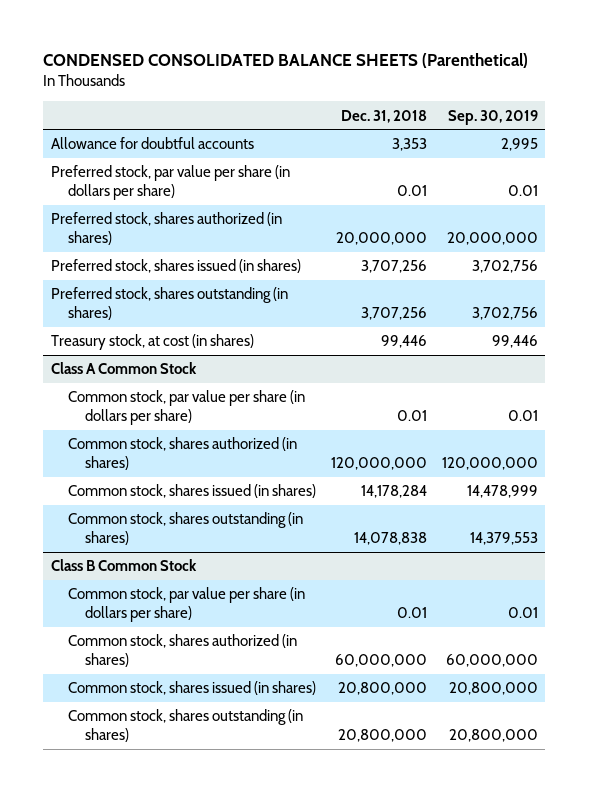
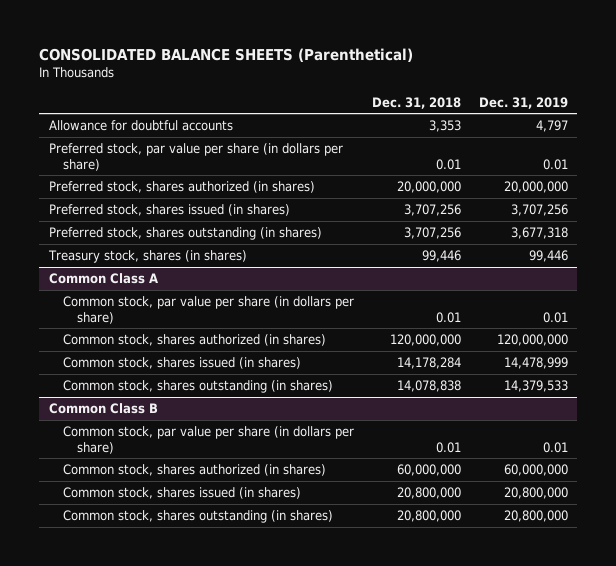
[43,53,529,69] CONDENSED CONSOLIDATED BALANCE SHEETS (Parenthetical) -> [39,47,414,62] CONSOLIDATED BALANCE SHEETS (Parenthetical)
[447,109,538,125] Sep. 30, 2019 -> none
none -> [478,96,568,109] Dec. 31, 2019
[50,334,254,351] Treasury stock, at cost (in shares) -> [47,250,247,264] Treasury stock, shares (in shares)
[50,362,197,375] Class A Common Stock -> [48,273,158,285] Common Class A
[50,559,197,572] Class B Common Stock -> [48,403,158,415] Common Class B

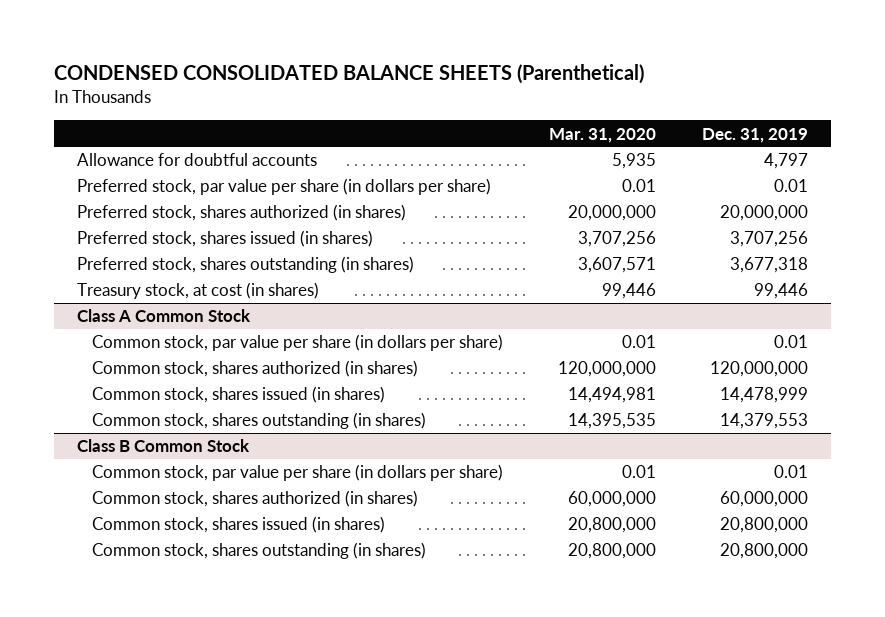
[39,47,414,62] CONSOLIDATED BALANCE SHEETS (Parenthetical) -> [53,64,644,85] CONDENSED CONSOLIDATED BALANCE SHEETS (Parenthetical)
[371,96,461,109] Dec. 31, 2018 -> none
none -> [548,127,656,143] Mar. 31, 2020
[47,250,247,264] Treasury stock, shares (in shares) -> [76,282,319,300] Treasury stock, at cost (in shares)
[48,273,158,285] Common Class A -> [76,309,251,323] Class A Common Stock
[503,380,568,393] 14,379,533 -> [719,413,808,430] 14,379,553
[48,403,158,415] Common Class B -> [76,439,250,453] Class B Common Stock

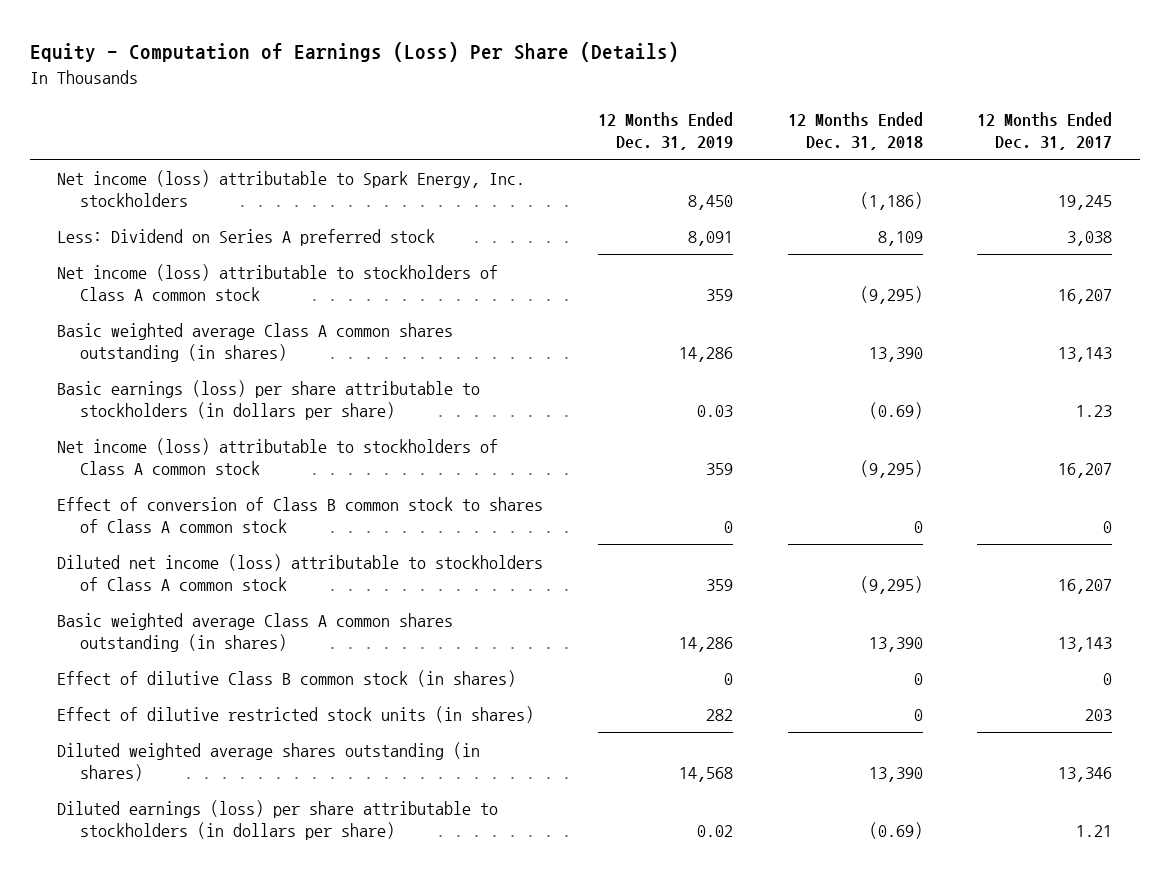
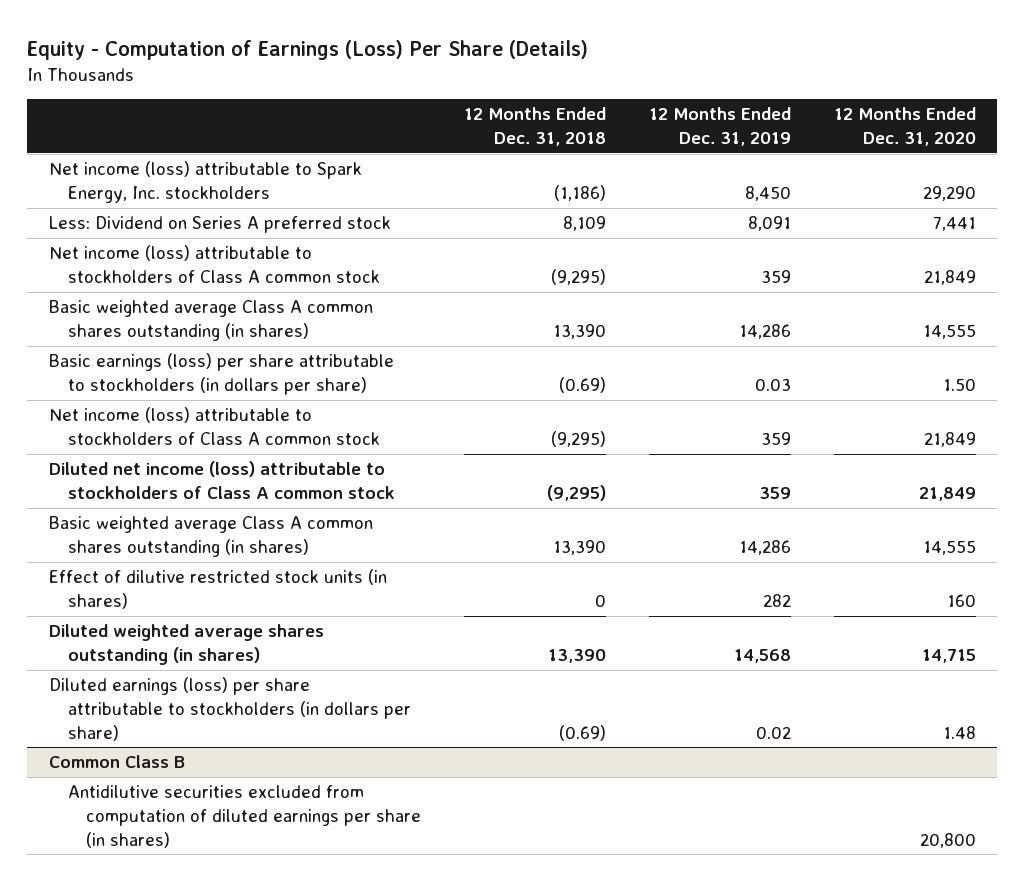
[977,111,1113,151] 12 Months Ended Dec. 31, 2017 -> none
none -> [833,107,976,146] 12 Months Ended Dec. 31, 2020
[57,496,544,534] Effect of conversion of Class B common stock to shares of Class A common stock -> none
[57,669,517,687] Effect of dilutive Class B common stock (in shares) -> none
none -> [48,755,185,769] Common Class B
none -> [67,785,422,848] Antidilutive securities excluded from computation of diluted earnings per share (in shares)

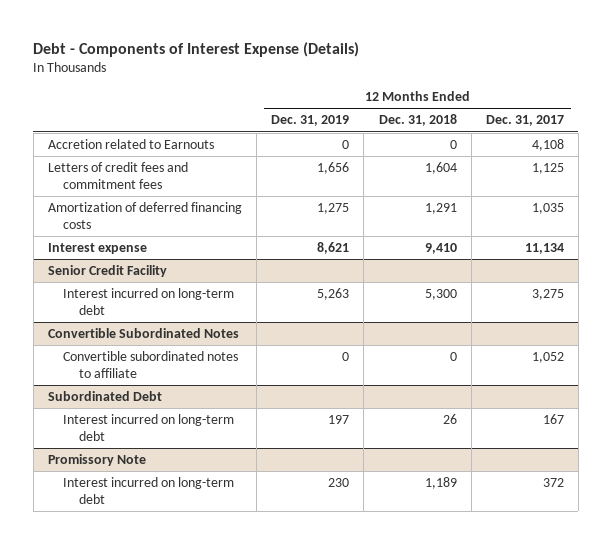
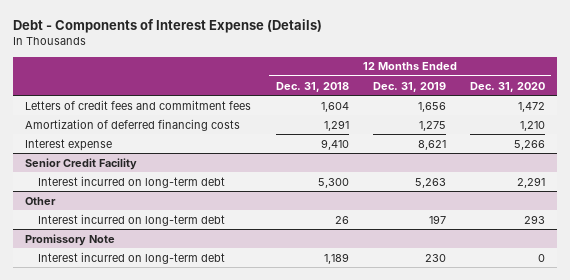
[485,115,564,127] Dec. 31, 2017 -> none
none -> [469,81,545,92] Dec. 31, 2020
[47,138,214,149] Accretion related to Earnouts -> none
[47,327,239,338] Convertible Subordinated Notes -> none
[63,350,239,378] Convertible subordinated notes to affiliate -> none
[47,390,162,401] Subordinated Debt -> none
none -> [25,196,57,205] Other

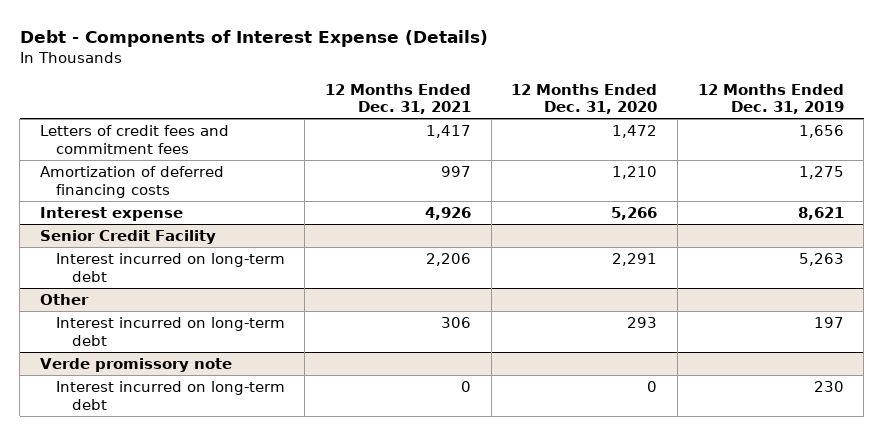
[275,81,349,92] Dec. 31, 2018 -> none
none -> [324,83,471,115] 12 Months Ended Dec. 31, 2021
[25,233,116,246] Promissory Note -> [39,357,232,372] Verde promissory note

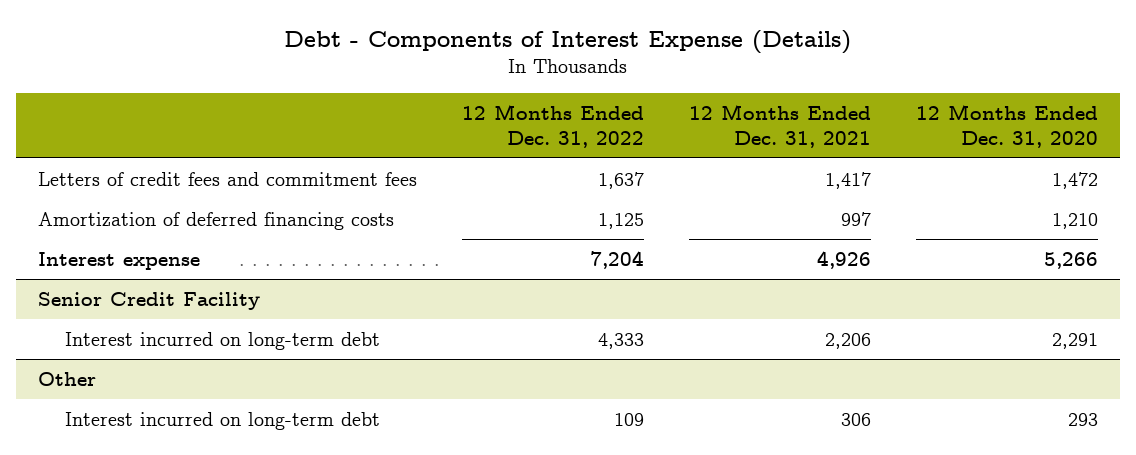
[697,83,844,115] 12 Months Ended Dec. 31, 2019 -> none
none -> [462,104,645,148] 12 Months Ended Dec. 31, 2022
[39,357,232,372] Verde promissory note -> none
[55,380,285,410] Interest incurred on long-term debt -> none

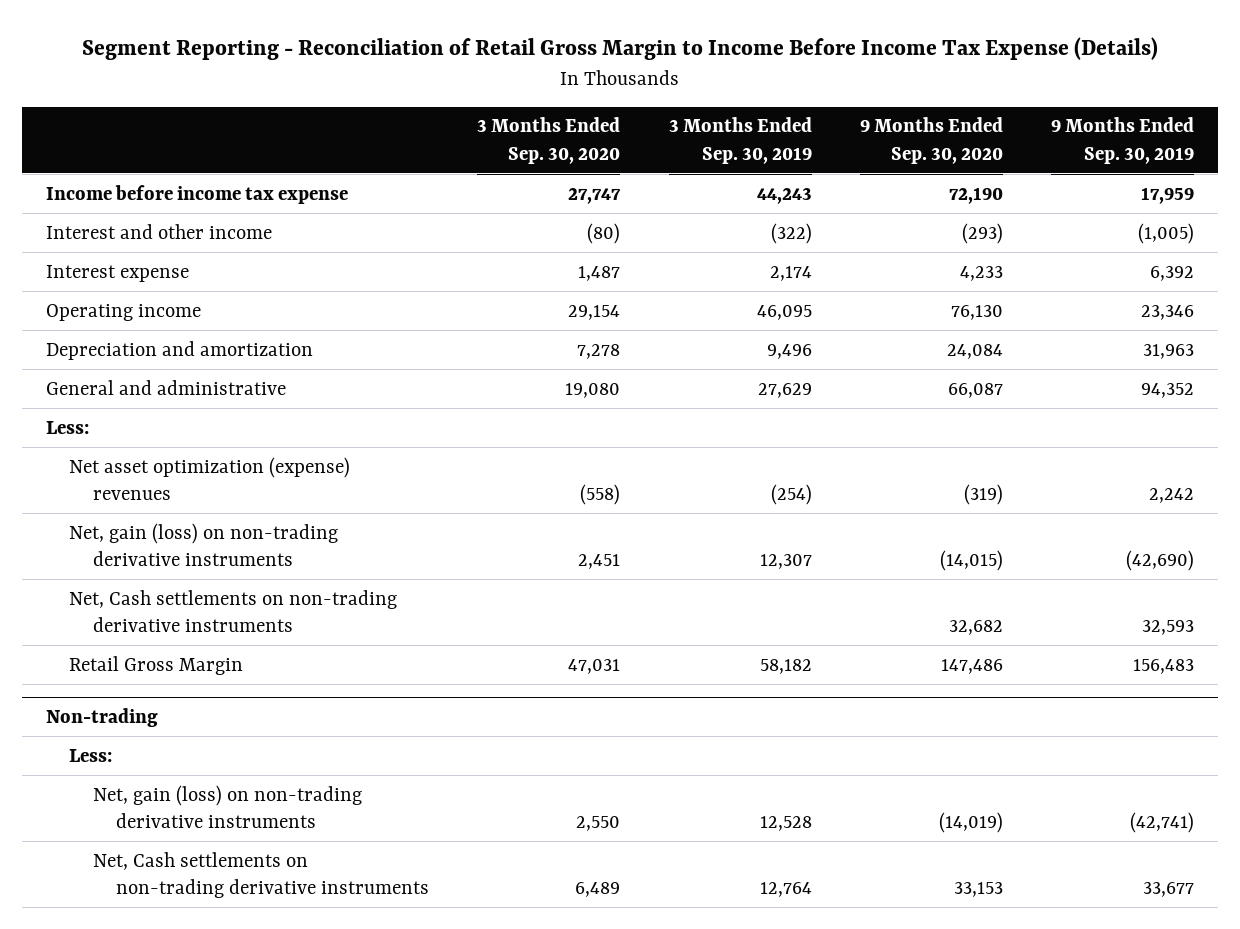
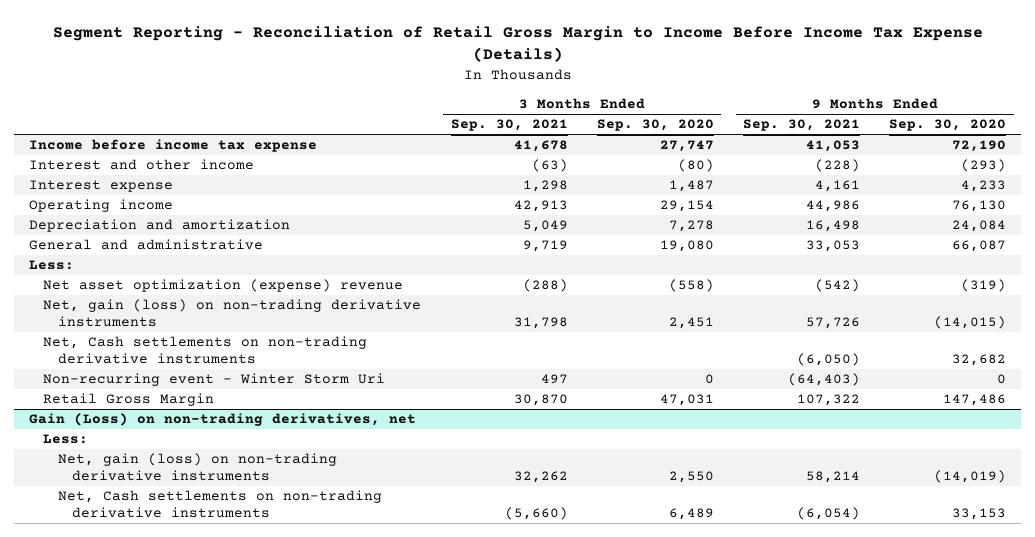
[668,117,812,164] 3 Months Ended Sep. 30, 2019 -> none
[1051,117,1195,164] 9 Months Ended Sep. 30, 2019 -> none
none -> [450,119,568,132] Sep. 30, 2021
none -> [743,119,861,132] Sep. 30, 2021
[69,456,351,500] Net asset optimization (expense) revenues -> [43,279,404,293] Net asset optimization (expense) revenue
none -> [43,373,386,387] Non-recurring event - Winter Storm Uri
[45,708,158,728] Non-trading -> [28,413,416,427] Gain (Loss) on non-trading derivatives, net

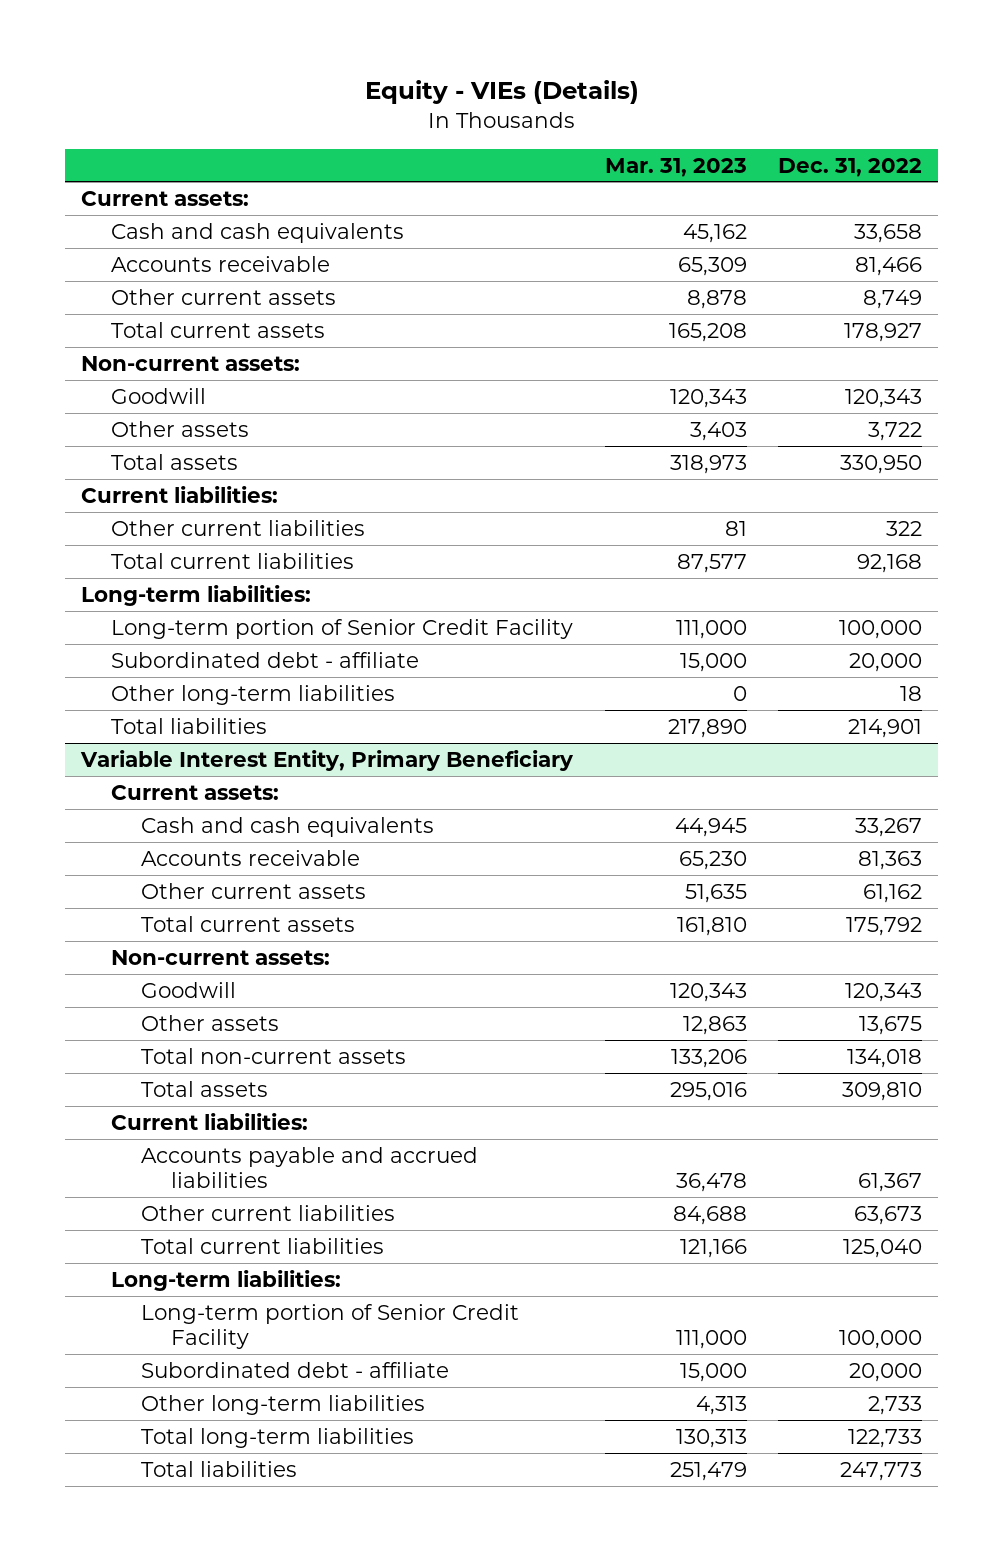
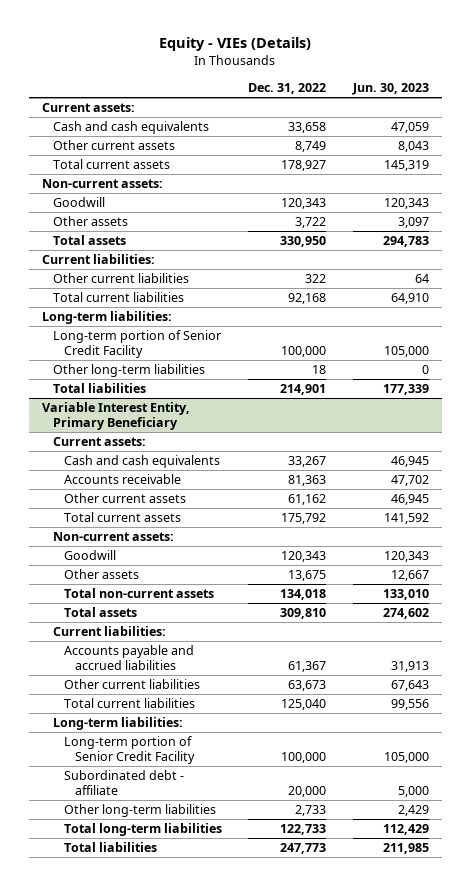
[604,157,747,177] Mar. 31, 2023 -> none
none -> [351,83,429,96] Jun. 30, 2023
[111,255,331,272] Accounts receivable -> none
[111,651,420,668] Subordinated debt - affiliate -> none

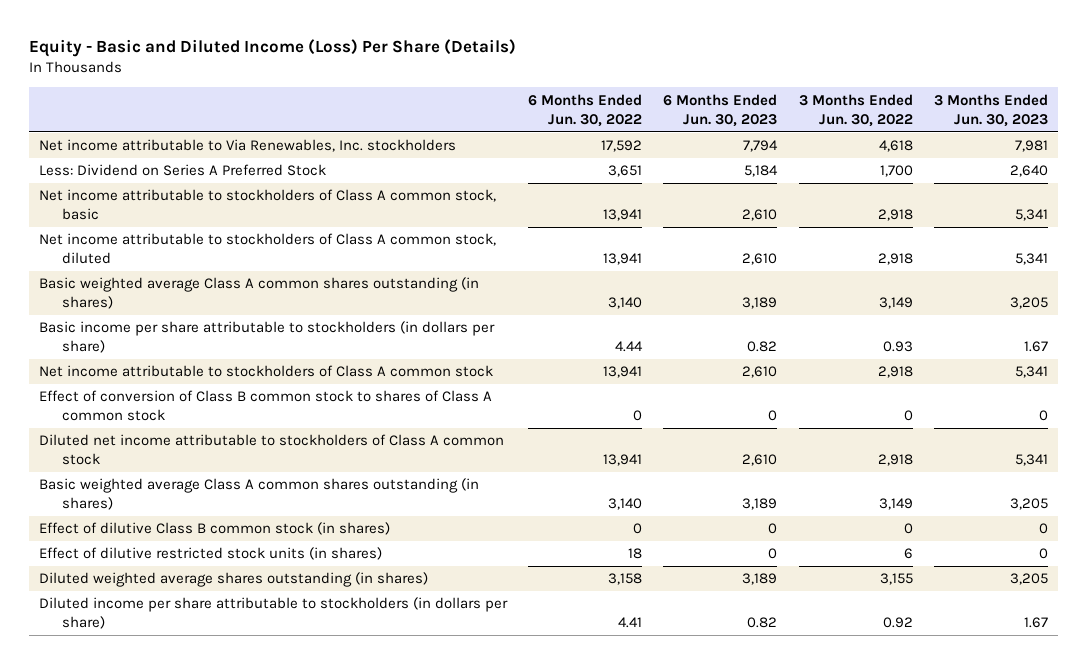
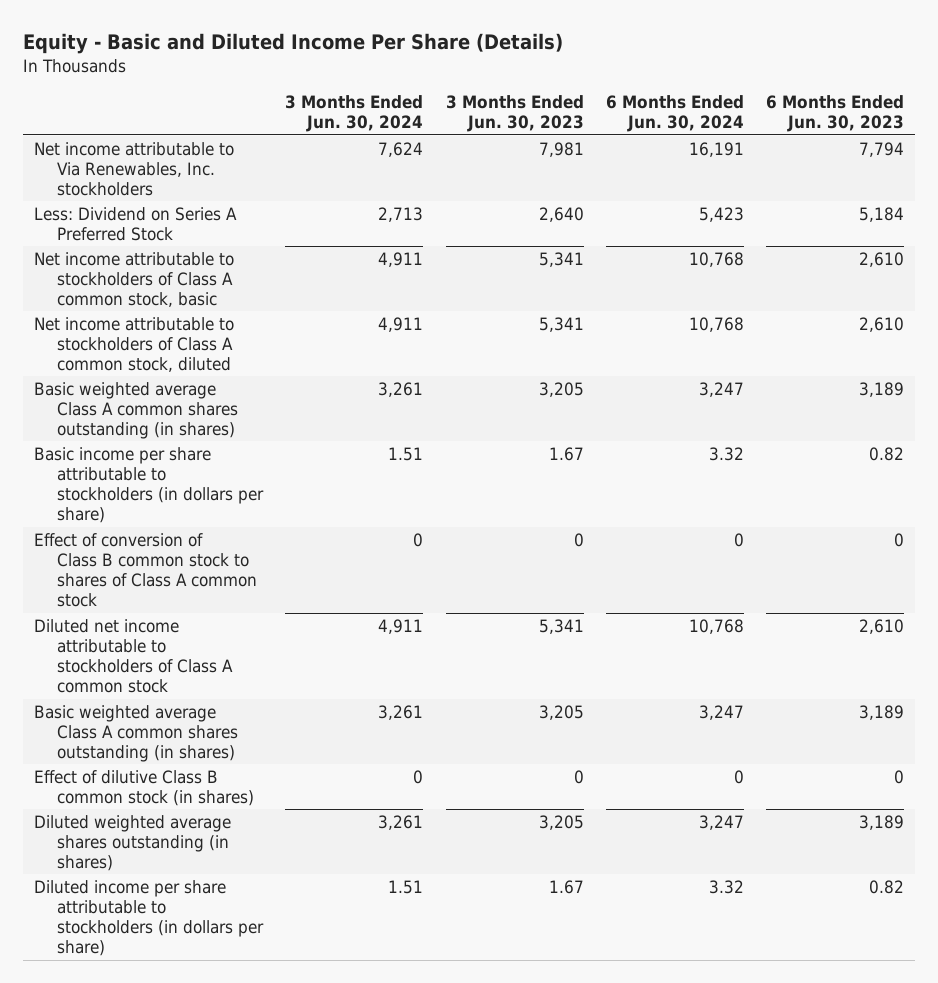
[28,38,516,57] Equity - Basic and Diluted Income (Loss) Per Share (Details) -> [23,33,564,55] Equity - Basic and Diluted Income Per Share (Details)
[528,93,643,127] 6 Months Ended Jun. 30, 2022 -> none
[798,93,913,127] 3 Months Ended Jun. 30, 2022 -> none
none -> [285,95,424,133] 3 Months Ended Jun. 30, 2024
none -> [605,95,744,133] 6 Months Ended Jun. 30, 2024
[39,365,494,378] Net income attributable to stockholders of Class A common stock -> none
[39,547,383,561] Effect of dilutive restricted stock units (in shares) -> none

